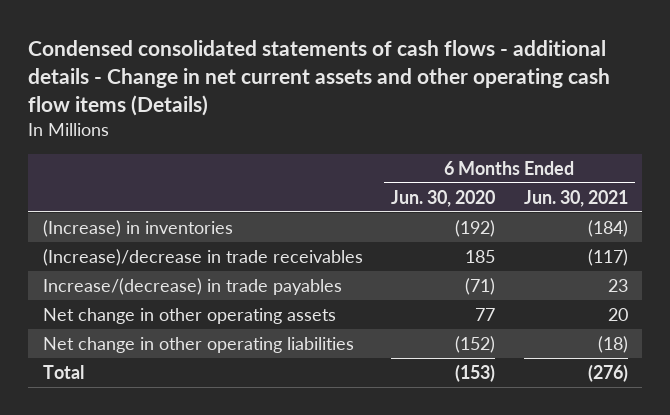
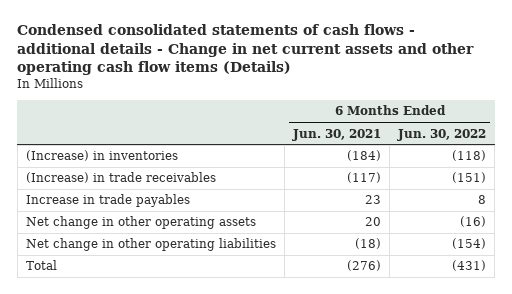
[391,189,496,207] Jun. 30, 2020 -> none
none -> [397,128,487,141] Jun. 30, 2022
[42,248,363,266] (Increase)/decrease in trade receivables -> [25,172,216,184] (Increase) in trade receivables
[42,277,342,295] Increase/(decrease) in trade payables -> [25,194,190,208] Increase in trade payables

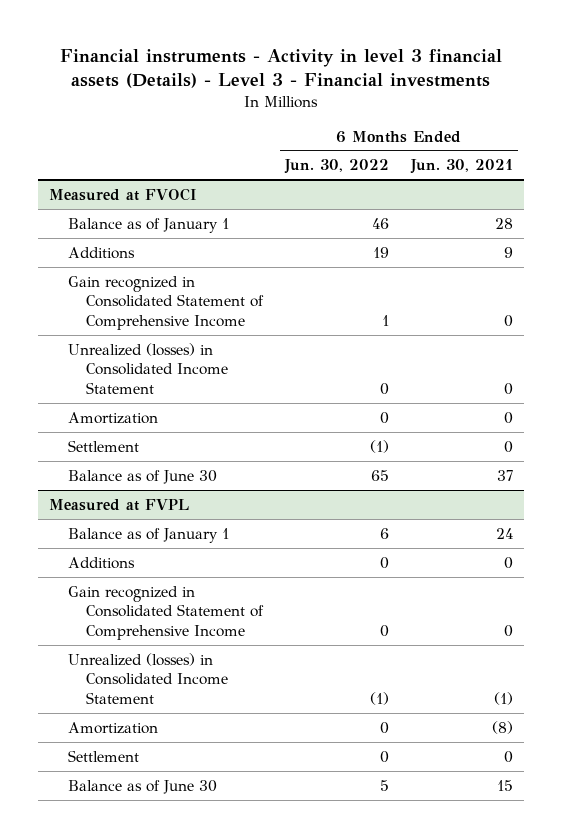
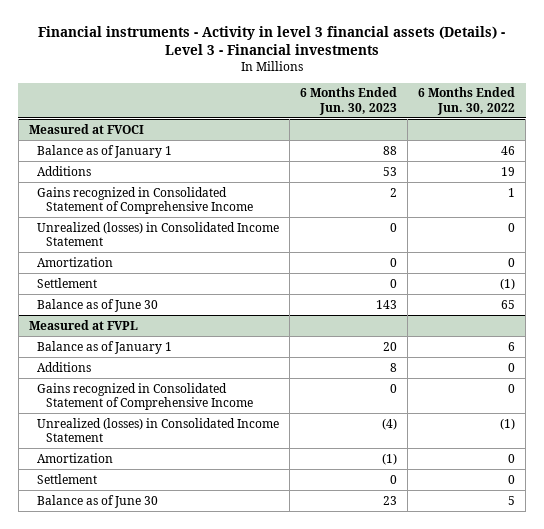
[409,159,513,175] Jun. 30, 2021 -> none
none -> [300,87,398,115] 6 Months Ended Jun. 30, 2023
[67,275,265,331] Gain recognized in Consolidated Statement of Comprehensive Income -> [37,186,253,215] Gains recognized in Consolidated Statement of Comprehensive Income
[67,585,265,641] Gain recognized in Consolidated Statement of Comprehensive Income -> [37,382,253,411] Gains recognized in Consolidated Statement of Comprehensive Income

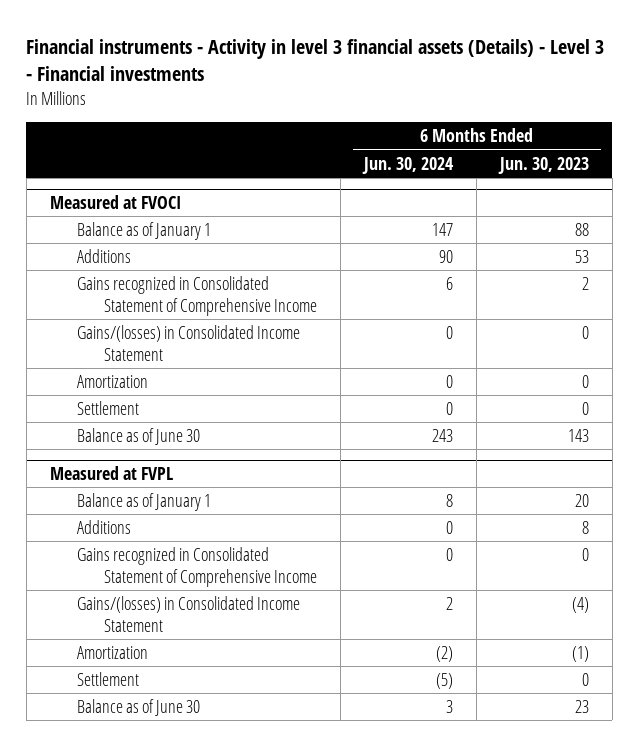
[418,87,516,115] 6 Months Ended Jun. 30, 2022 -> none
none -> [362,156,455,174] Jun. 30, 2024
[37,221,280,247] Unrealized (losses) in Consolidated Income Statement -> [77,324,301,362] Gains/(losses) in Consolidated Income Statement
[37,417,280,443] Unrealized (losses) in Consolidated Income Statement -> [77,595,301,633] Gains/(losses) in Consolidated Income Statement

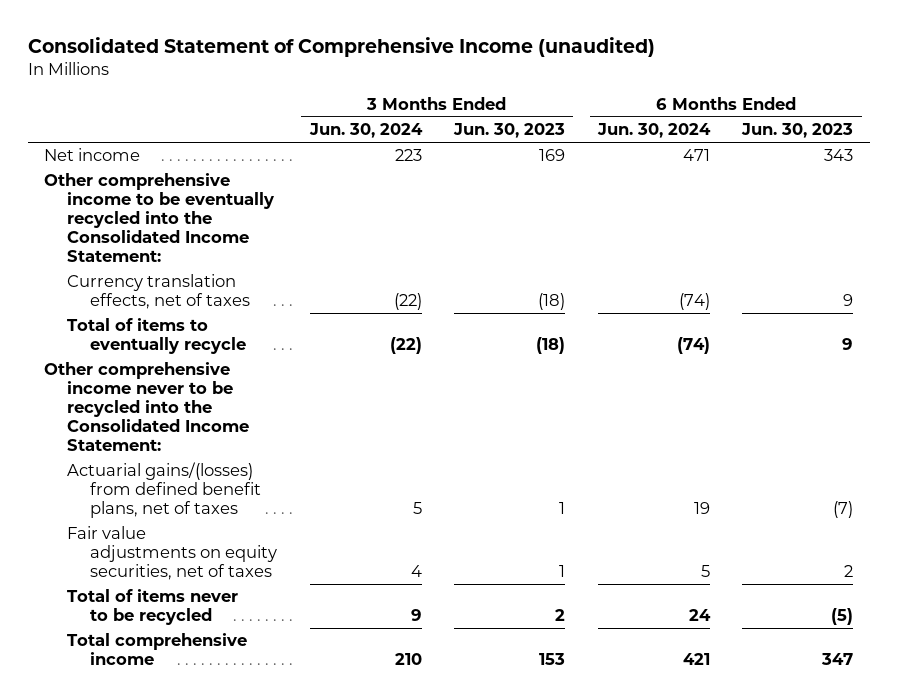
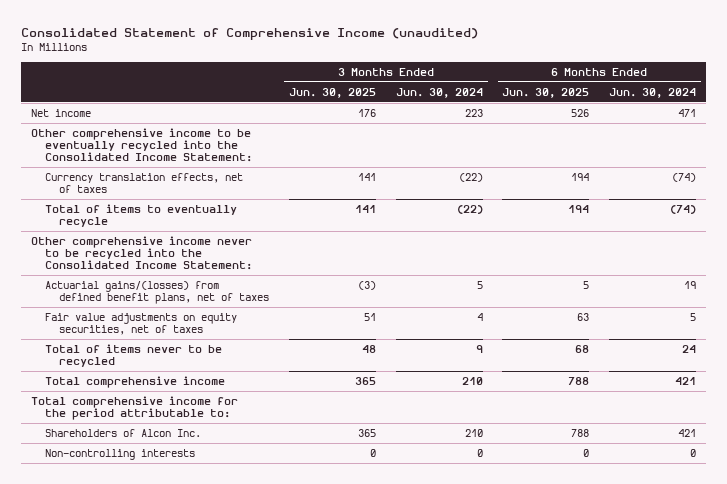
[453,123,566,139] Jun. 30, 2023 -> none
[741,123,854,139] Jun. 30, 2023 -> none
none -> [289,87,377,98] Jun. 30, 2025
none -> [502,87,590,98] Jun. 30, 2025
none -> [30,395,238,421] Total comprehensive income for the period attributable to:
none -> [45,428,202,437] Shareholders of Alcon Inc.
none -> [45,448,196,460] Non-controlling interests

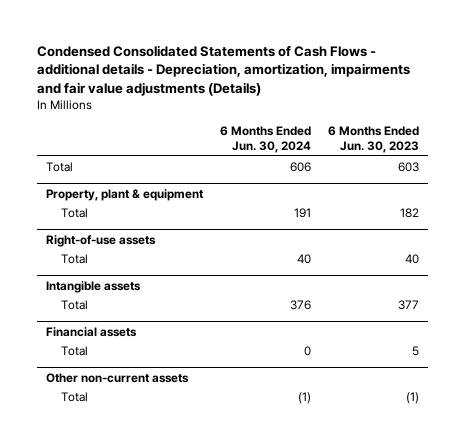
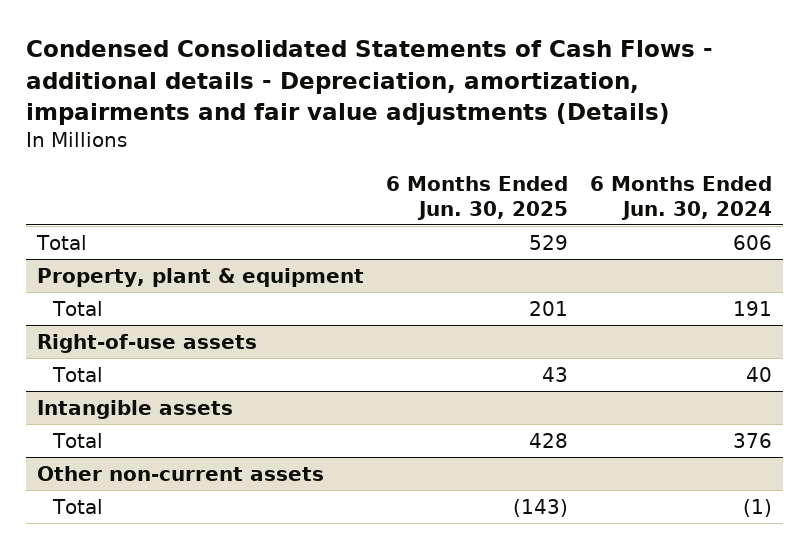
[328,125,420,154] 6 Months Ended Jun. 30, 2023 -> none
none -> [385,176,568,220] 6 Months Ended Jun. 30, 2025
[45,326,137,337] Financial assets -> none
[60,345,88,356] Total -> none

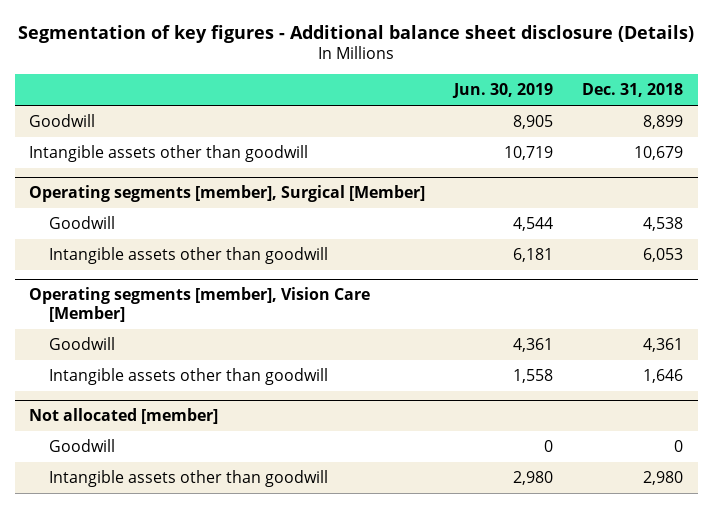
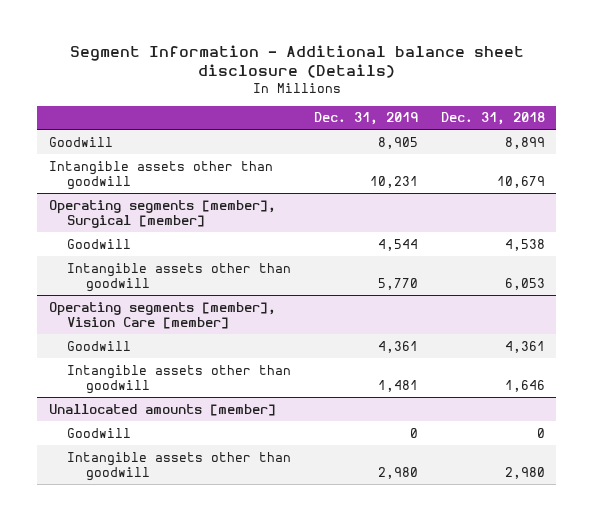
[18,24,695,43] Segmentation of key figures - Additional balance sheet disclosure (Details) -> [69,44,524,79] Segment Information - Additional balance sheet disclosure (Details)
[452,83,554,99] Jun. 30, 2019 -> none
none -> [314,112,419,126] Dec. 31, 2019
[29,185,426,203] Operating segments [member], Surgical [Member] -> [48,199,276,229] Operating segments [member], Surgical [member]
[29,287,371,322] Operating segments [member], Vision Care [Member] -> [48,301,276,330] Operating segments [member], Vision Care [member]
[29,408,219,425] Not allocated [member] -> [48,403,276,416] Unallocated amounts [member]

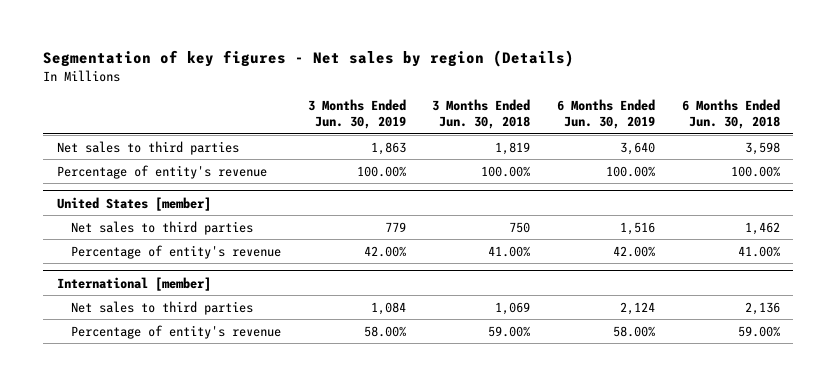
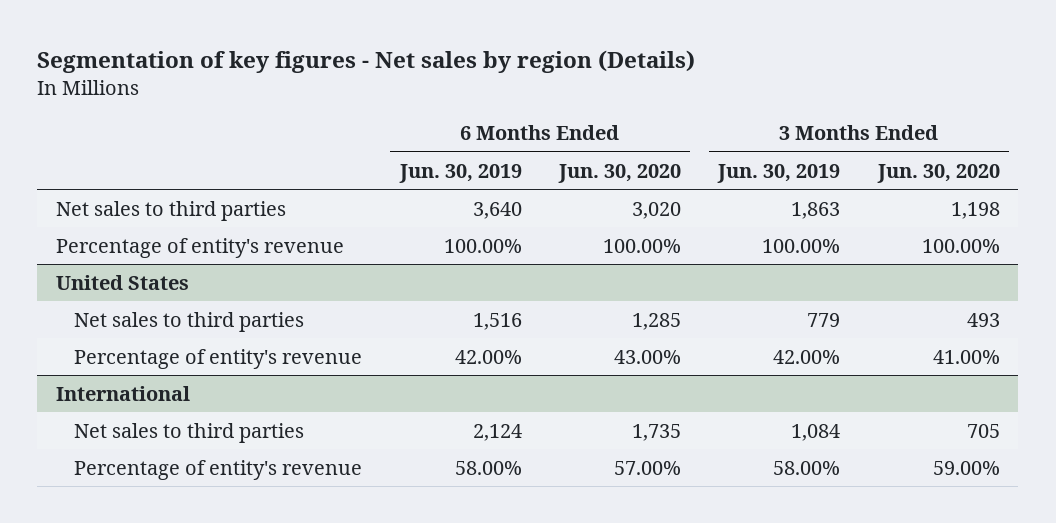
[432,99,531,129] 3 Months Ended Jun. 30, 2018 -> none
[681,99,780,129] 6 Months Ended Jun. 30, 2018 -> none
none -> [558,163,682,183] Jun. 30, 2020
none -> [876,163,1000,183] Jun. 30, 2020
[56,196,211,211] United States [member] -> [56,274,190,290] United States
[56,276,211,291] International [member] -> [56,385,191,401] International

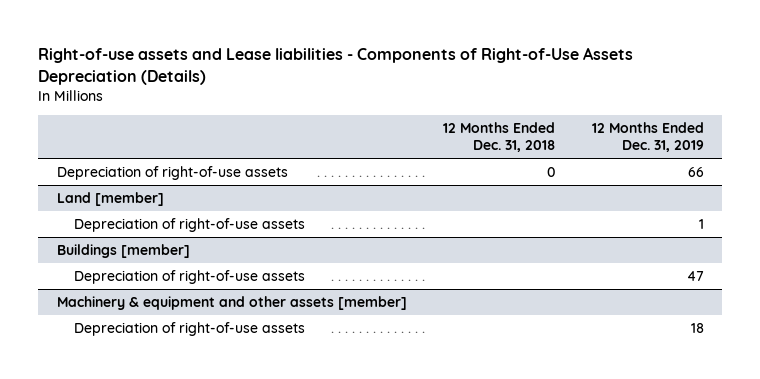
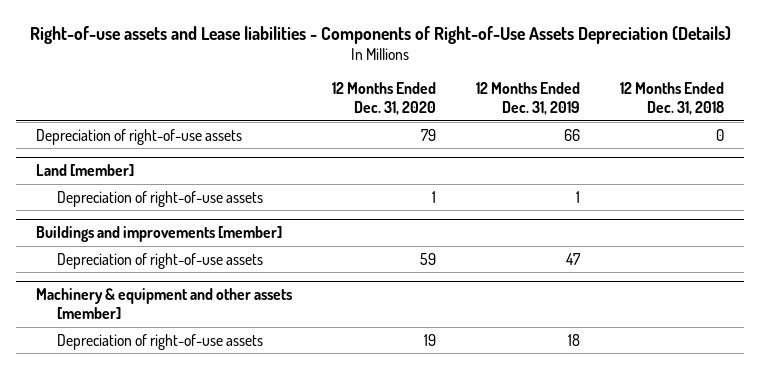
none -> [331,82,436,116] 12 Months Ended Dec. 31, 2020
[56,244,190,259] Buildings [member] -> [35,226,282,243] Buildings and improvements [member]

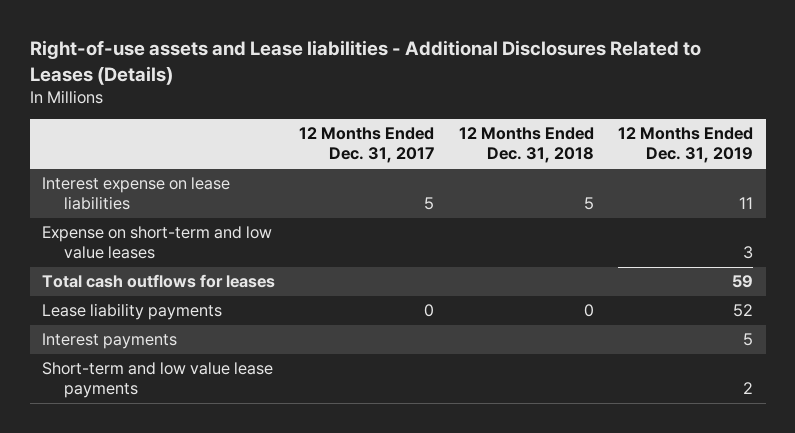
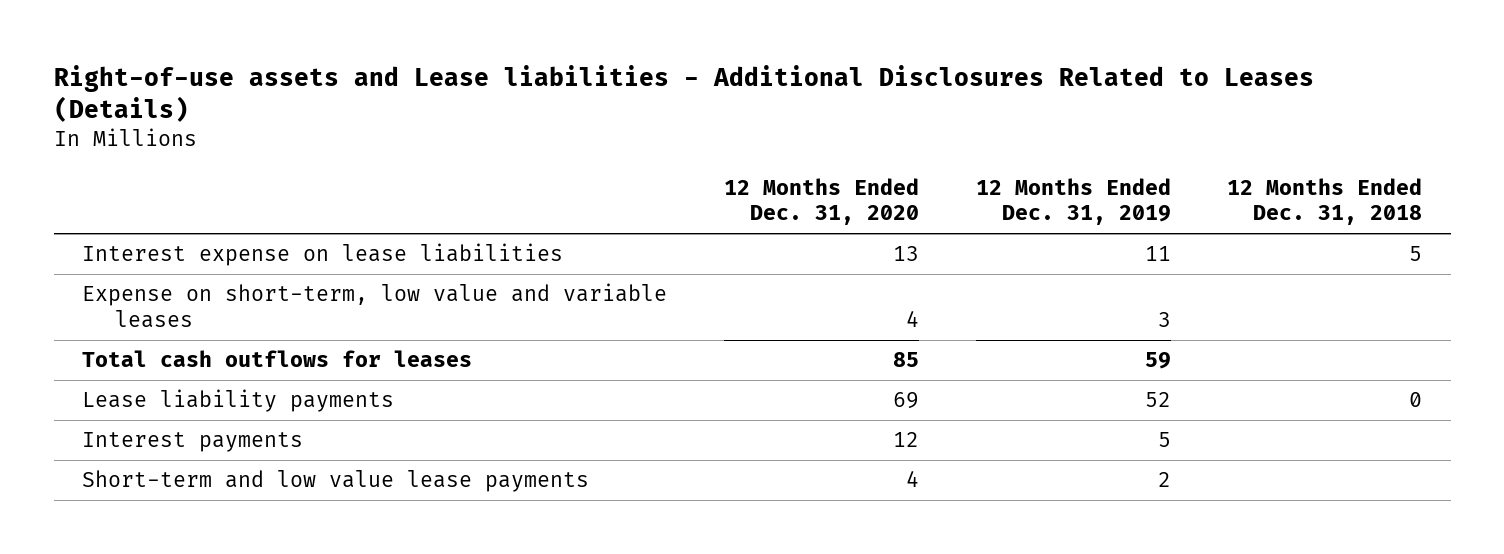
[299,127,435,164] 12 Months Ended Dec. 31, 2017 -> none
none -> [723,177,919,226] 12 Months Ended Dec. 31, 2020
[41,226,272,260] Expense on short-term and low value leases -> [82,283,668,329] Expense on short-term, low value and variable leases

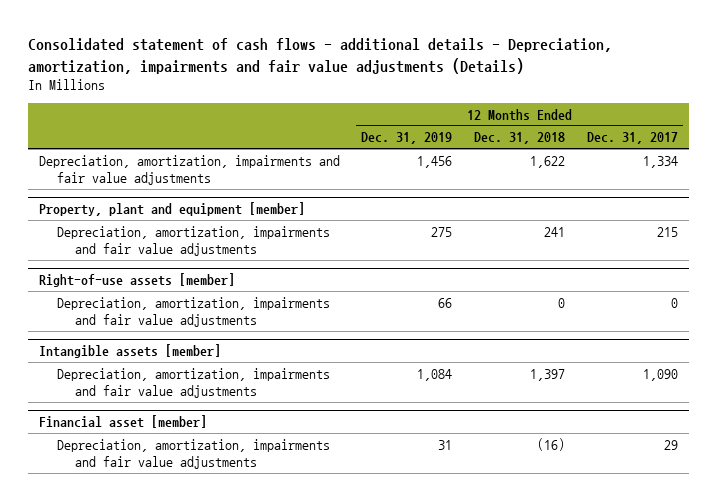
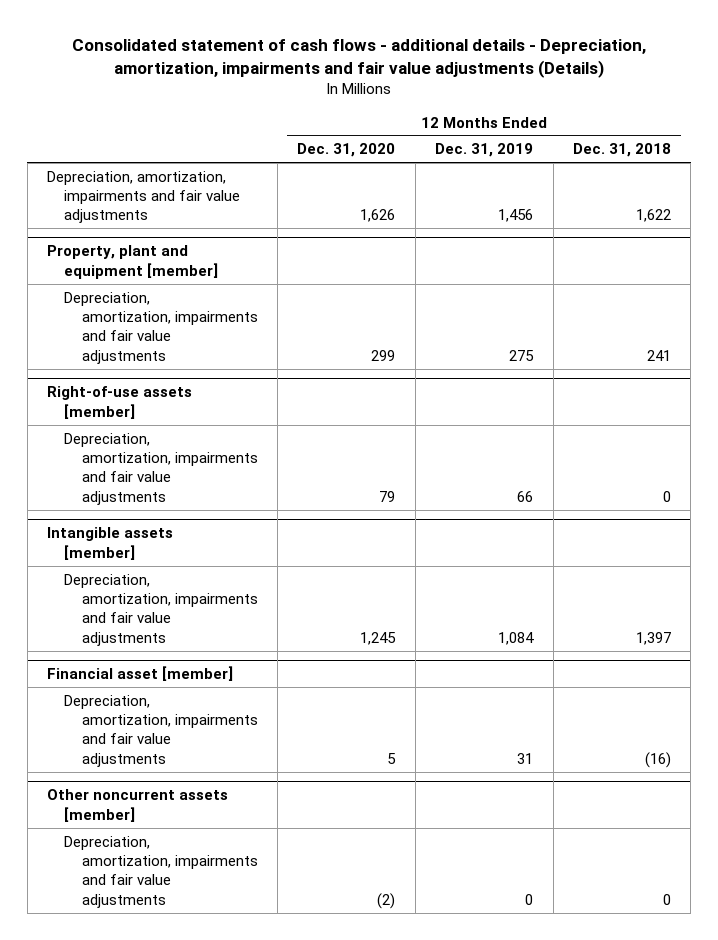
[586,132,678,145] Dec. 31, 2017 -> none
none -> [297,143,396,158] Dec. 31, 2020
none -> [47,789,229,822] Other noncurrent assets [member]
none -> [64,835,258,908] Depreciation, amortization, impairments and fair value adjustments

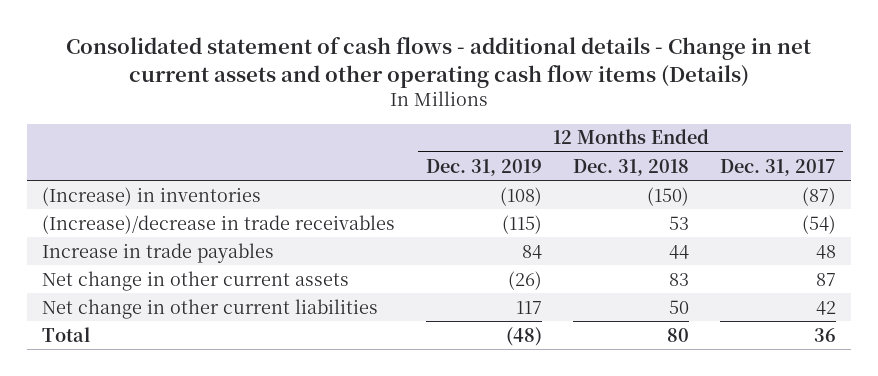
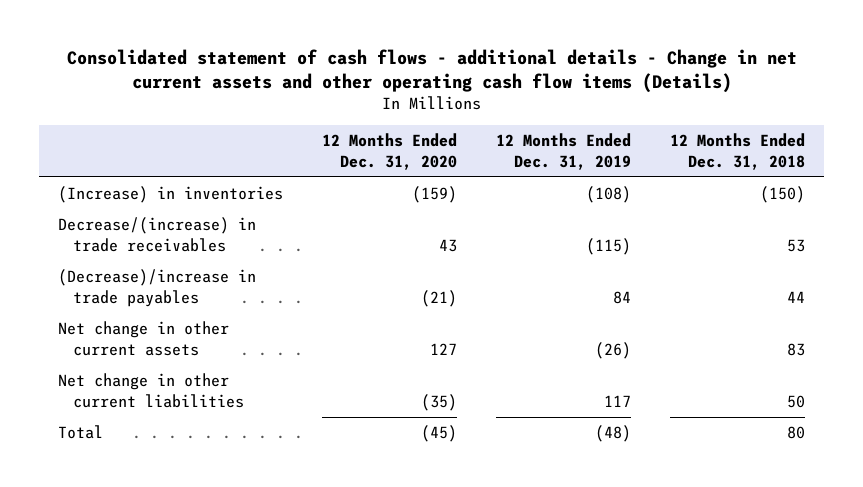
[719,158,836,176] Dec. 31, 2017 -> none
none -> [322,133,458,170] 12 Months Ended Dec. 31, 2020
[42,214,396,234] (Increase)/decrease in trade receivables -> [58,217,257,252] Decrease/(increase) in trade receivables
[42,242,275,263] Increase in trade payables -> [58,269,257,307] (Decrease)/increase in trade payables

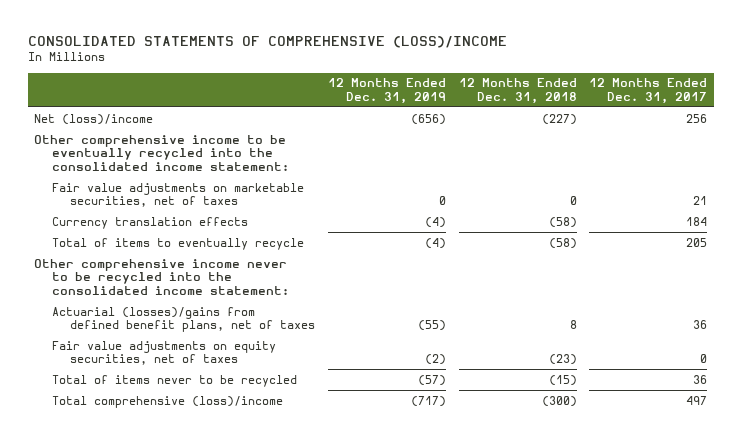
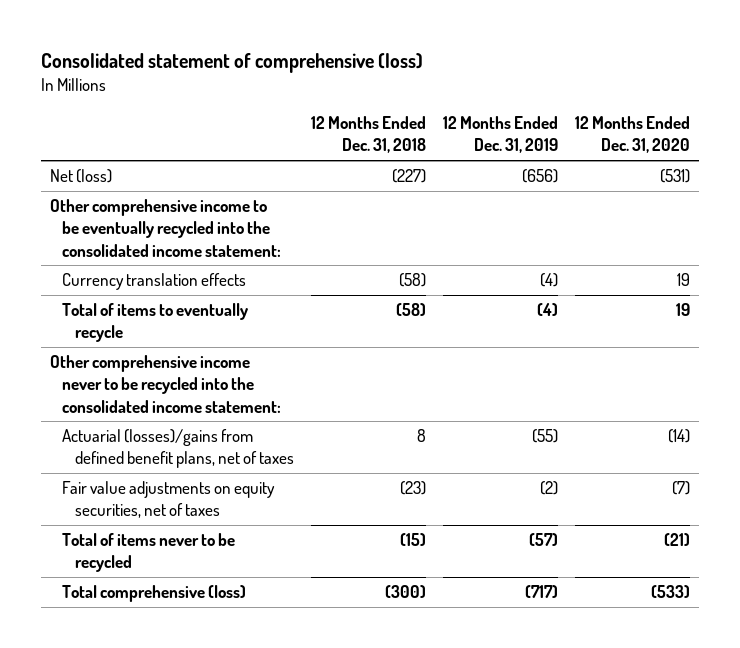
[27,35,507,48] CONSOLIDATED STATEMENTS OF COMPREHENSIVE (LOSS)/INCOME -> [41,52,424,73] Consolidated statement of comprehensive (loss)
[589,78,708,104] 12 Months Ended Dec. 31, 2017 -> none
none -> [575,116,691,154] 12 Months Ended Dec. 31, 2020
[34,113,154,125] Net (loss)/income -> [49,169,112,184] Net (loss)
[52,182,305,208] Fair value adjustments on marketable securities, net of taxes -> none
[52,395,284,408] Total comprehensive (loss)/income -> [62,585,247,603] Total comprehensive (loss)

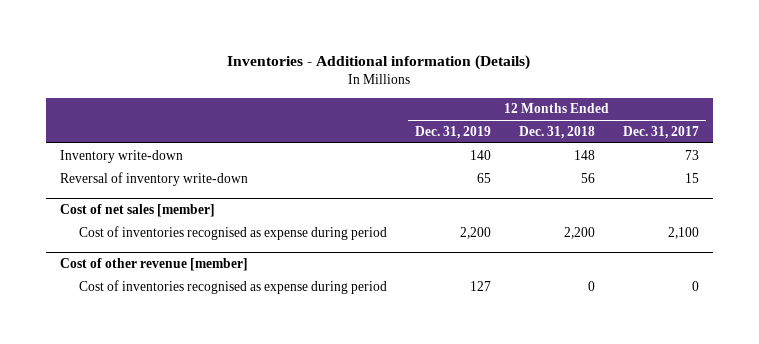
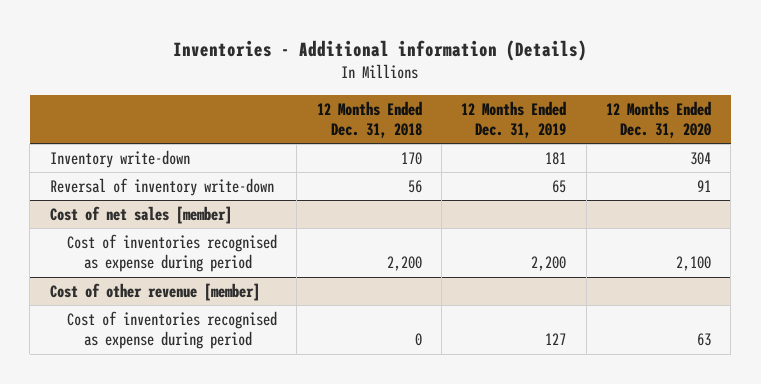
[623,125,700,139] Dec. 31, 2017 -> none
none -> [606,100,712,139] 12 Months Ended Dec. 31, 2020
[469,149,491,160] 140 -> [545,151,567,165] 181
[574,149,596,160] 148 -> [400,151,422,165] 170

